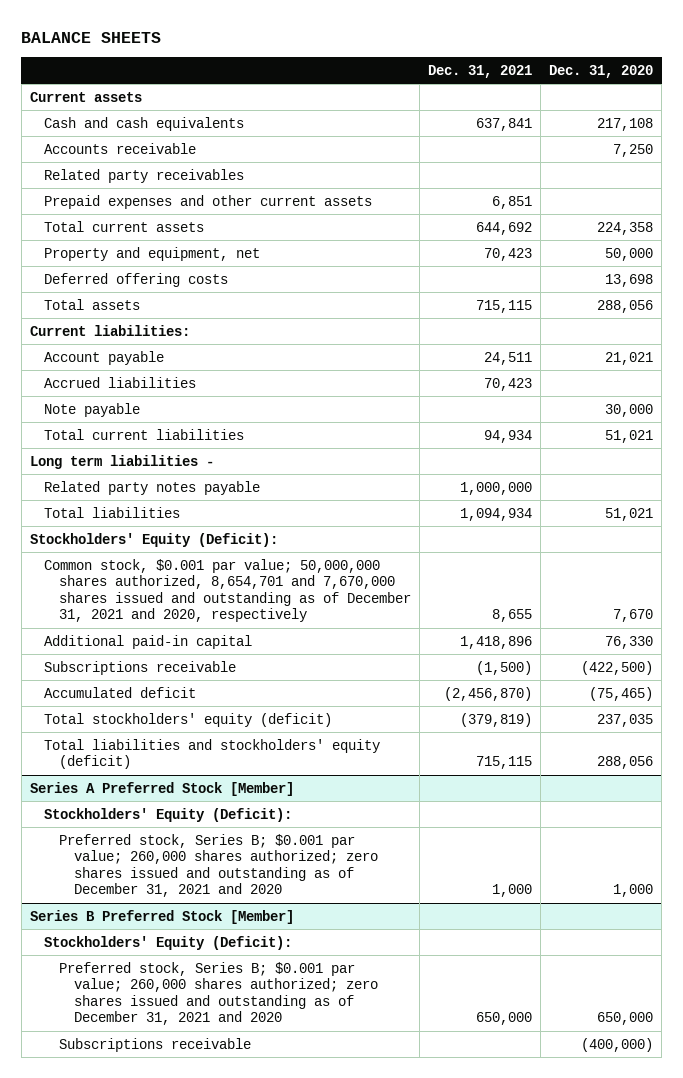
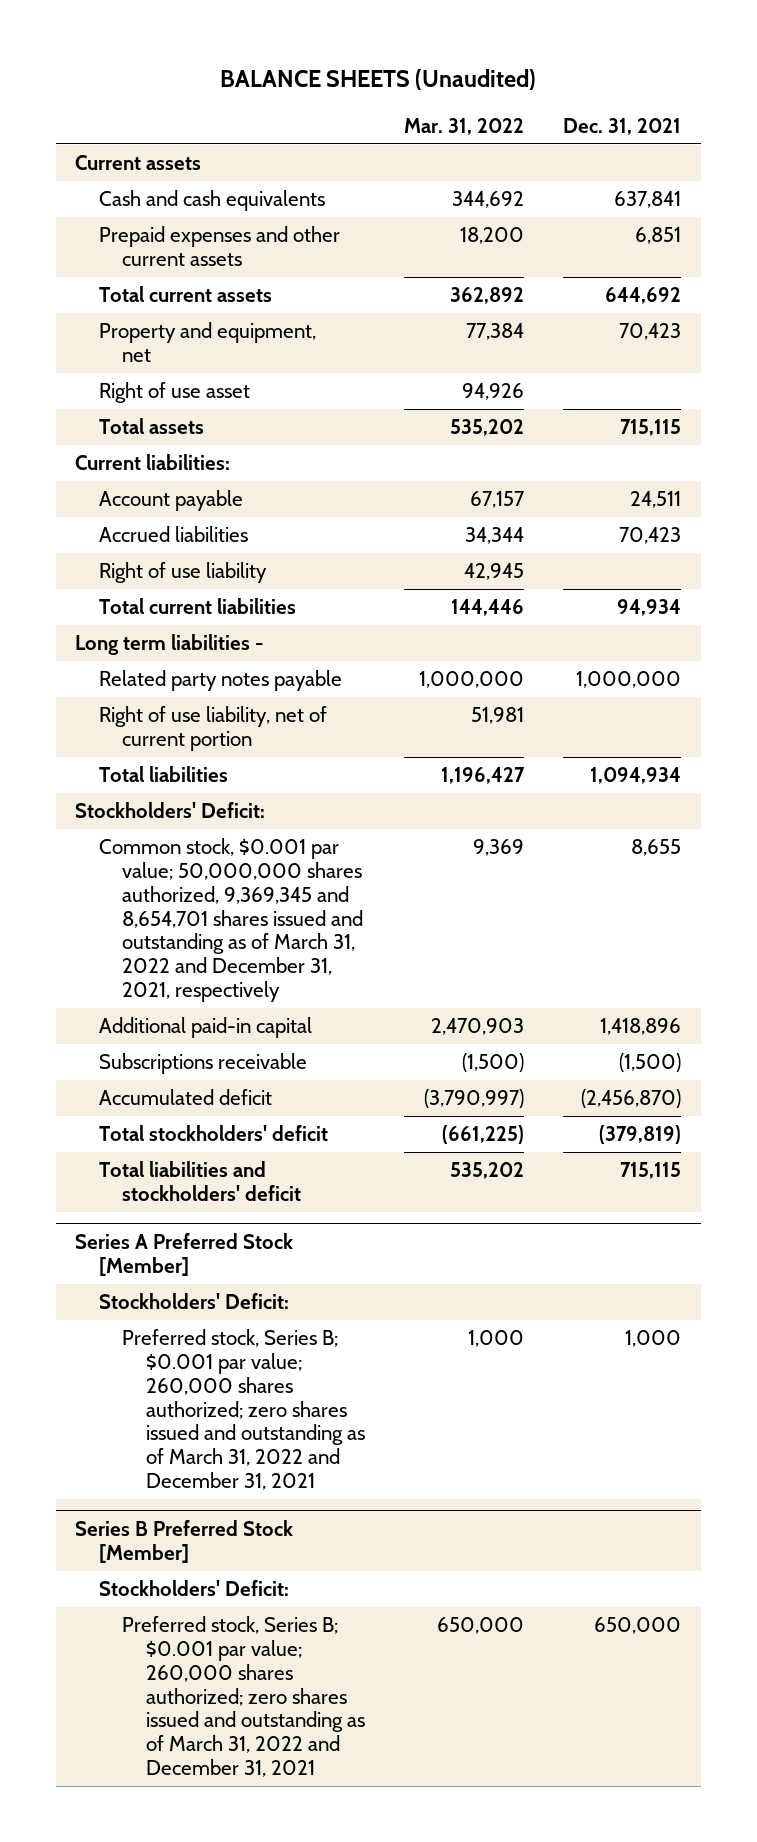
[21,31,162,43] BALANCE SHEETS -> [220,69,537,91] BALANCE SHEETS (Unaudited)
[549,64,654,78] Dec. 31, 2020 -> none
none -> [404,118,525,136] Mar. 31, 2022
[44,142,197,154] Accounts receivable -> none
[44,168,245,183] Related party receivables -> none
[44,272,229,287] Deferred offering costs -> none
none -> [98,382,250,404] Right of use asset
[44,402,141,417] Note payable -> none
none -> [98,562,267,584] Right of use liability
none -> [98,706,327,751] Right of use liability, net of current portion
[29,532,278,547] Stockholders' Equity (Deficit): -> [75,802,266,819] Stockholders' Deficit:
[44,558,411,623] Common stock, $0.001 par value; 50,000,000 shares authorized, 8,654,701 and 7,670,000 shares issued and outstanding as of December 31, 2021 and 2020, respectively -> [98,838,364,1002] Common stock, $0.001 par value; 50,000,000 shares authorized, 9,369,345 and 8,654,701 shares issued and outstanding as of March 31, 2022 and December 31, 2021, respectively
[44,712,333,727] Total stockholders' equity (deficit) -> [98,1125,328,1142] Total stockholders' deficit
[44,738,381,770] Total liabilities and stockholders' equity (deficit) -> [98,1161,302,1201] Total liabilities and stockholders' deficit
[44,807,293,822] Stockholders' Equity (Deficit): -> [98,1293,289,1310] Stockholders' Deficit:
[58,833,378,898] Preferred stock, Series B; $0.001 par value; 260,000 shares authorized; zero shares issued and outstanding as of December 31, 2021 and 2020 -> [122,1329,365,1490] Preferred stock, Series B; $0.001 par value; 260,000 shares authorized; zero shares issued and outstanding as of March 31, 2022 and December 31, 2021
[58,1037,251,1052] Subscriptions receivable -> none
[44,935,293,950] Stockholders' Equity (Deficit): -> [98,1580,289,1597] Stockholders' Deficit:
[58,961,378,1026] Preferred stock, Series B; $0.001 par value; 260,000 shares authorized; zero shares issued and outstanding as of December 31, 2021 and 2020 -> [122,1616,365,1777] Preferred stock, Series B; $0.001 par value; 260,000 shares authorized; zero shares issued and outstanding as of March 31, 2022 and December 31, 2021

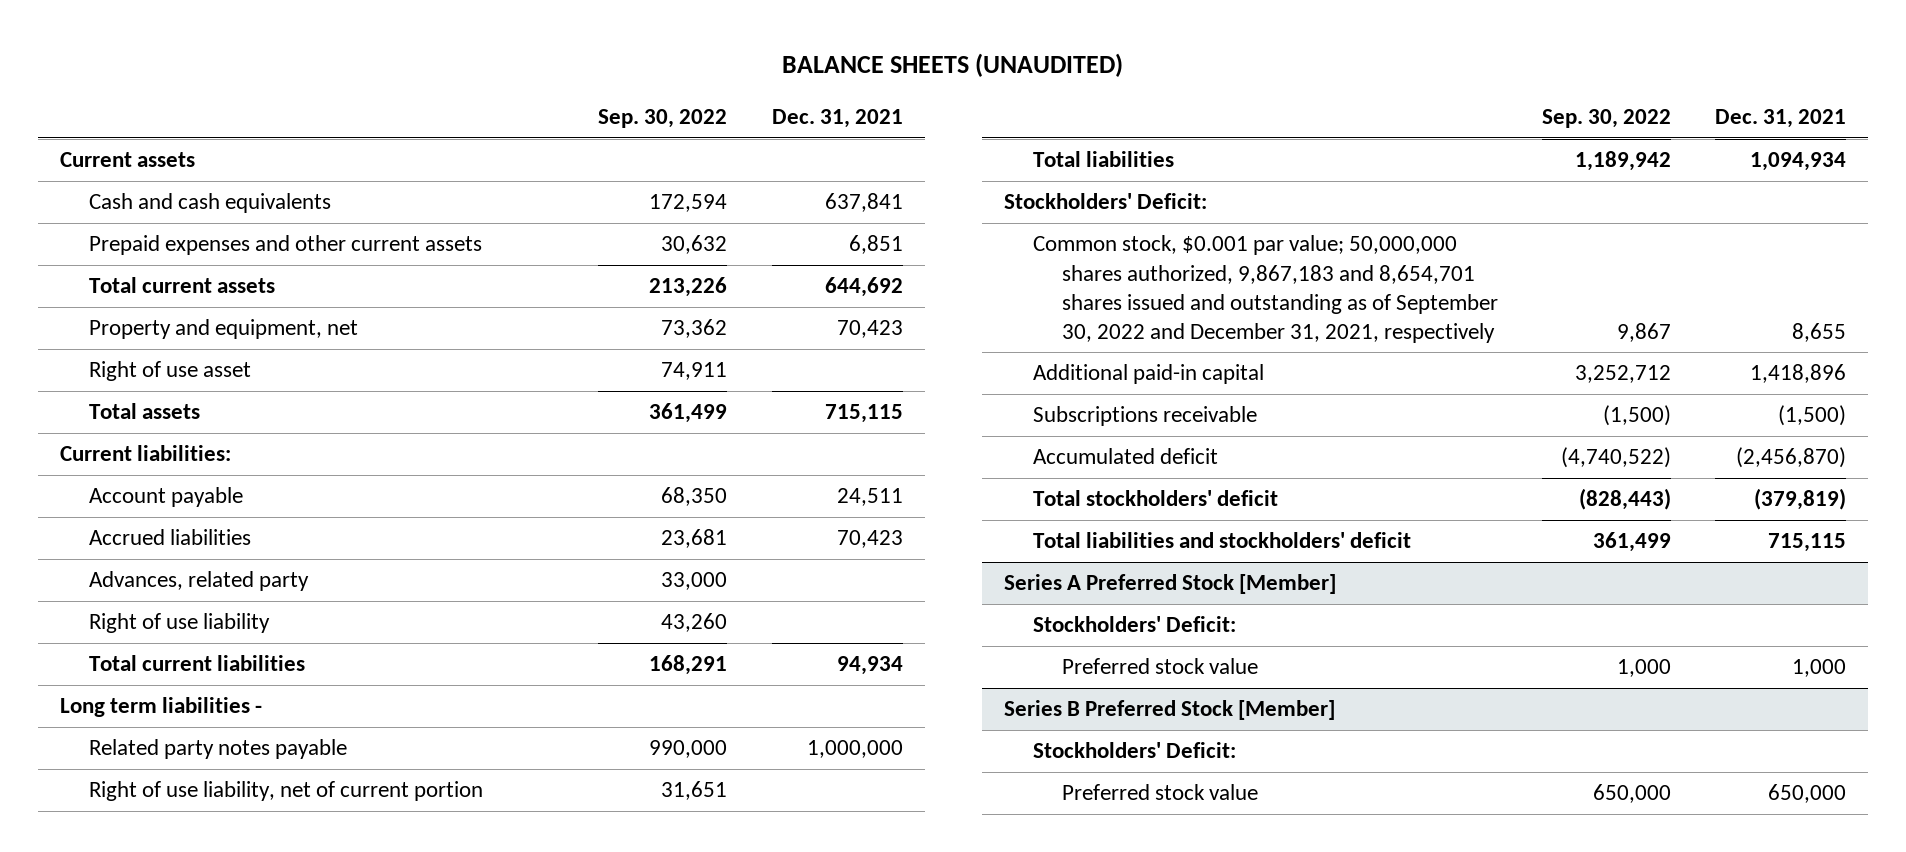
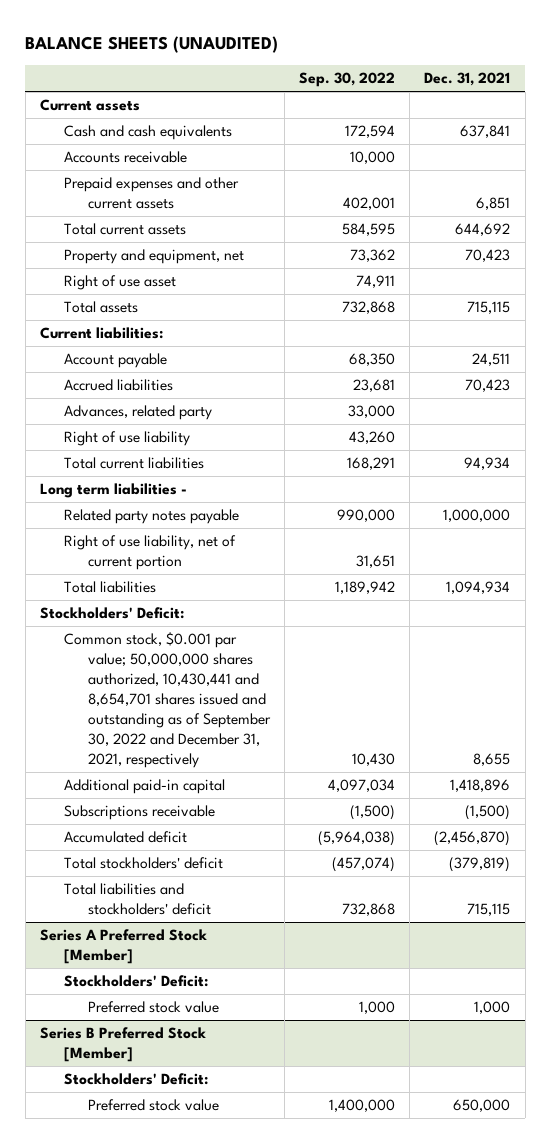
none -> [63,151,187,164] Accounts receivable
[661,235,728,255] 30,632 -> [343,197,396,211] 402,001
[649,277,728,298] 213,226 -> [342,223,396,237] 584,595
[649,403,728,424] 361,499 -> [342,301,396,315] 732,868
[1032,235,1498,344] Common stock, $0.001 par value; 50,000,000 shares authorized, 9,867,183 and 8,654,701 shares issued and outstanding as of September 30, 2022 and December 31, 2021, respectively -> [63,632,272,768] Common stock, $0.001 par value; 50,000,000 shares authorized, 10,430,441 and 8,654,701 shares issued and outstanding as of September 30, 2022 and December 31, 2021, respectively
[1617,323,1672,343] 9,867 -> [352,752,396,766] 10,430
[1575,365,1672,384] 3,252,712 -> [328,779,396,793] 4,097,034
[1561,447,1672,469] (4,740,522) -> [318,831,396,847] (5,964,038)
[1579,488,1672,511] (828,443) -> [332,857,396,873] (457,074)
[1593,532,1672,553] 361,499 -> [342,903,396,917] 732,868
[1593,784,1672,804] 650,000 -> [329,1099,396,1113] 1,400,000

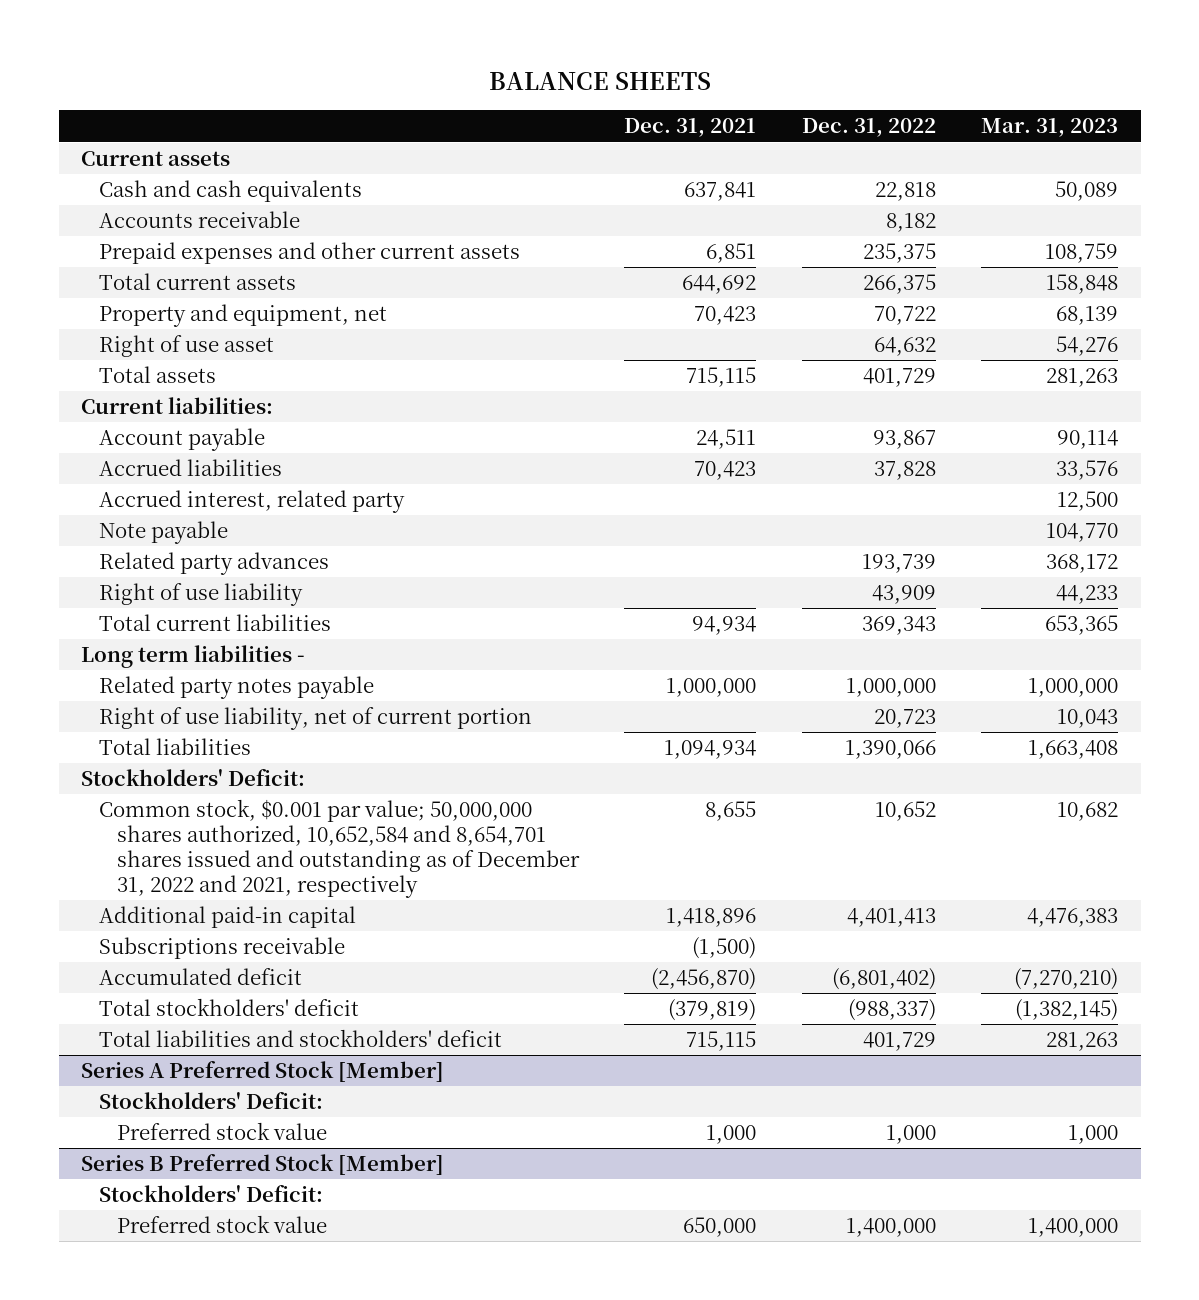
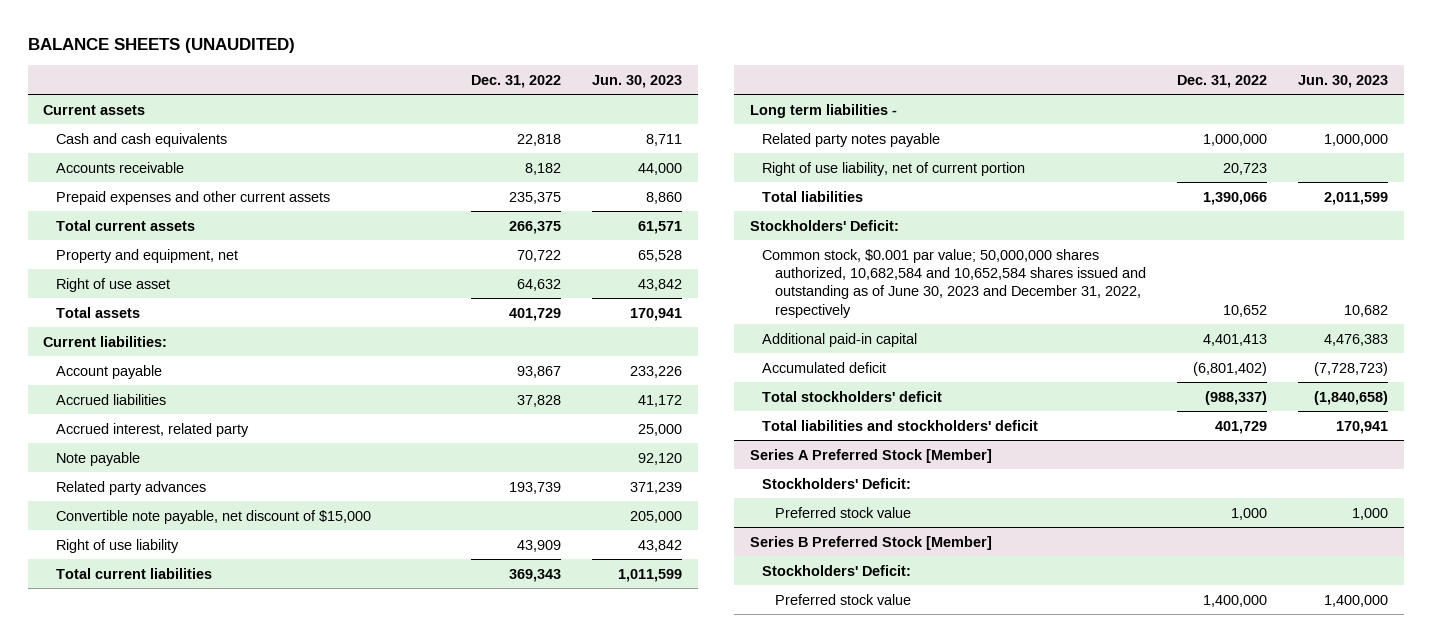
[488,72,711,91] BALANCE SHEETS -> [27,38,295,54] BALANCE SHEETS (UNAUDITED)
[624,118,757,138] Dec. 31, 2021 -> none
[980,118,1118,138] Mar. 31, 2023 -> none
none -> [591,74,682,88] Jun. 30, 2023
none -> [55,509,371,524] Convertible note payable, net discount of $15,000
[99,798,581,898] Common stock, $0.001 par value; 50,000,000 shares authorized, 10,652,584 and 8,654,701 shares issued and outstanding as of December 31, 2022 and 2021, respectively -> [762,248,1146,318] Common stock, $0.001 par value; 50,000,000 shares authorized, 10,682,584 and 10,652,584 shares issued and outstanding as of June 30, 2023 and December 31, 2022, respectively
[99,936,346,959] Subscriptions receivable -> none

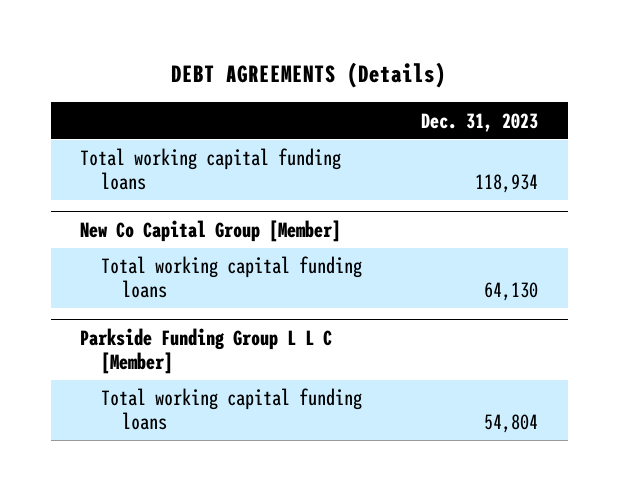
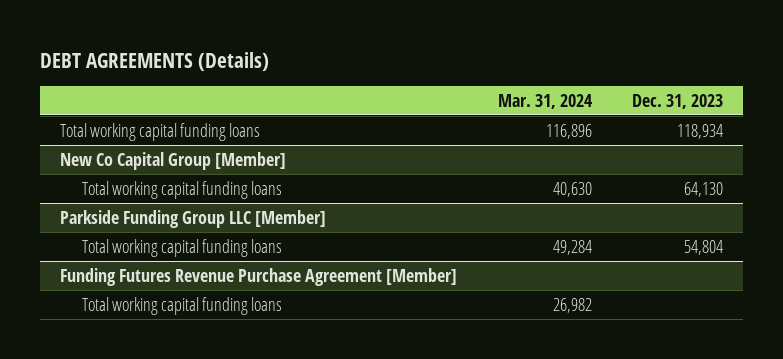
none -> [497,93,593,109] Mar. 31, 2024
[80,328,333,374] Parkside Funding Group L L C [Member] -> [60,209,327,228] Parkside Funding Group LLC [Member]
none -> [60,267,458,286] Funding Futures Revenue Purchase Agreement [Member]
none -> [81,296,282,315] Total working capital funding loans

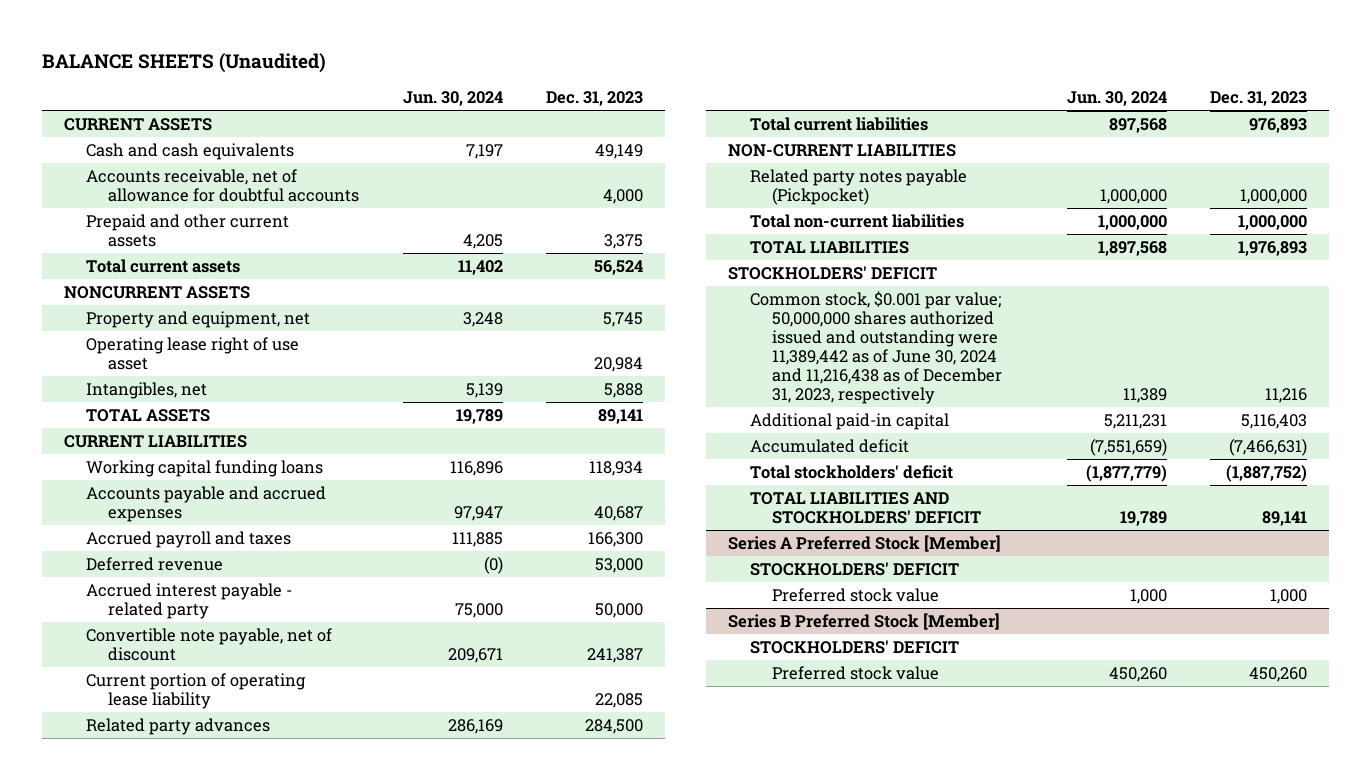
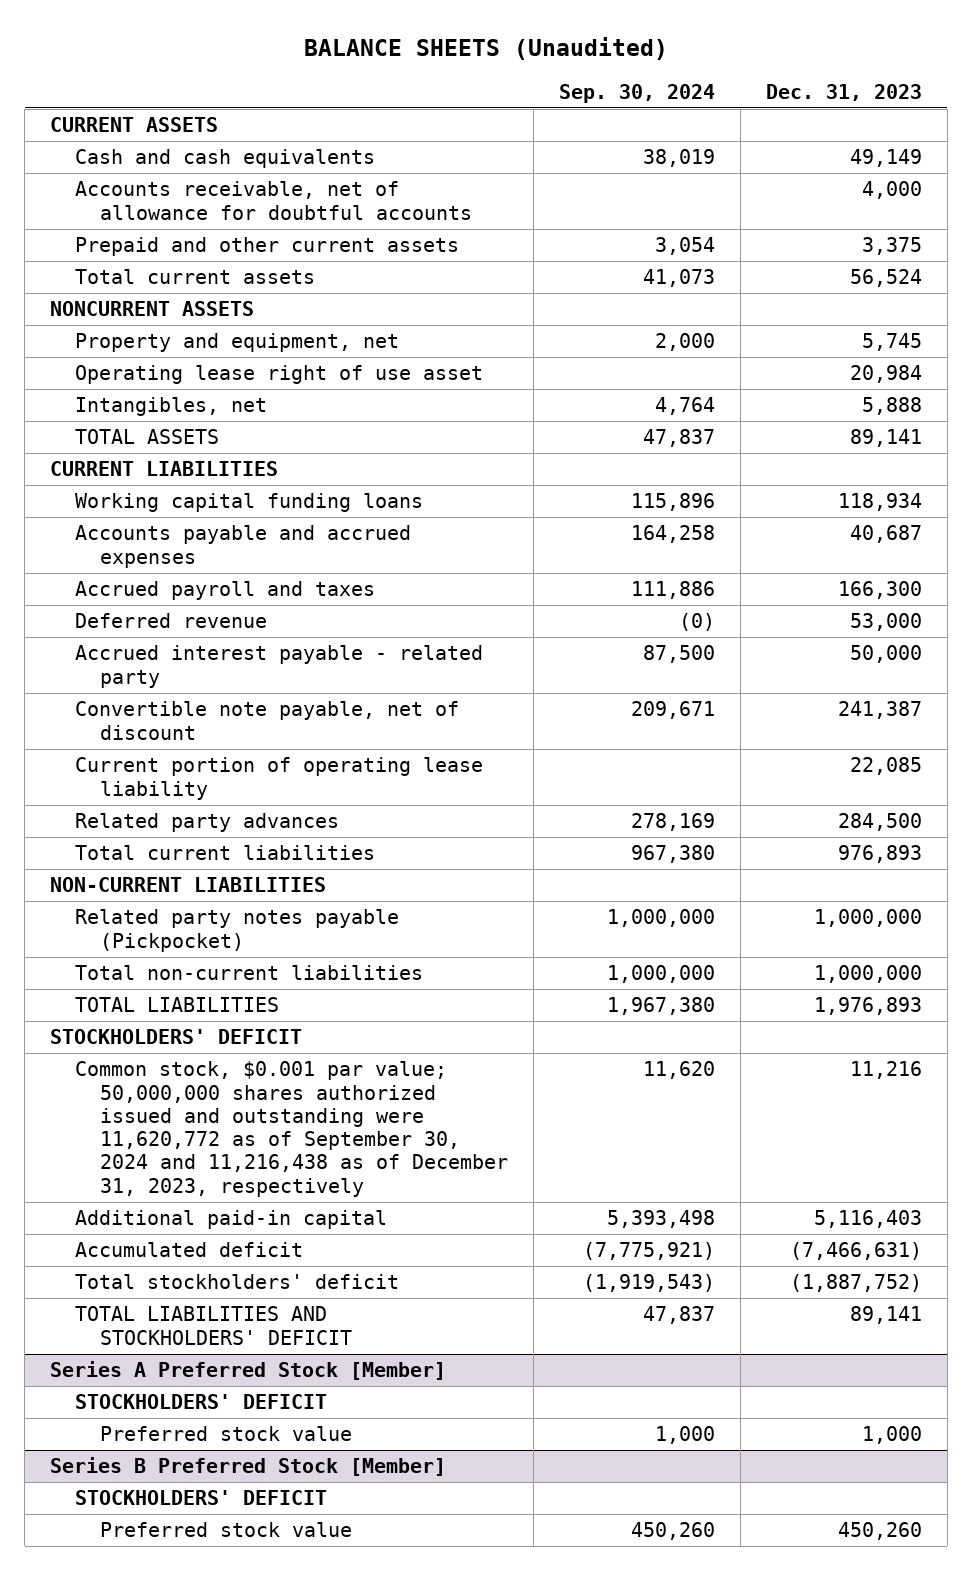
[402,91,503,107] Jun. 30, 2024 -> none
none -> [558,83,715,103] Sep. 30, 2024
[750,290,1002,405] Common stock, $0.001 par value; 50,000,000 shares authorized issued and outstanding were 11,389,442 as of June 30, 2024 and 11,216,438 as of December 31, 2023, respectively -> [75,1061,508,1197] Common stock, $0.001 par value; 50,000,000 shares authorized issued and outstanding were 11,620,772 as of September 30, 2024 and 11,216,438 as of December 31, 2023, respectively

